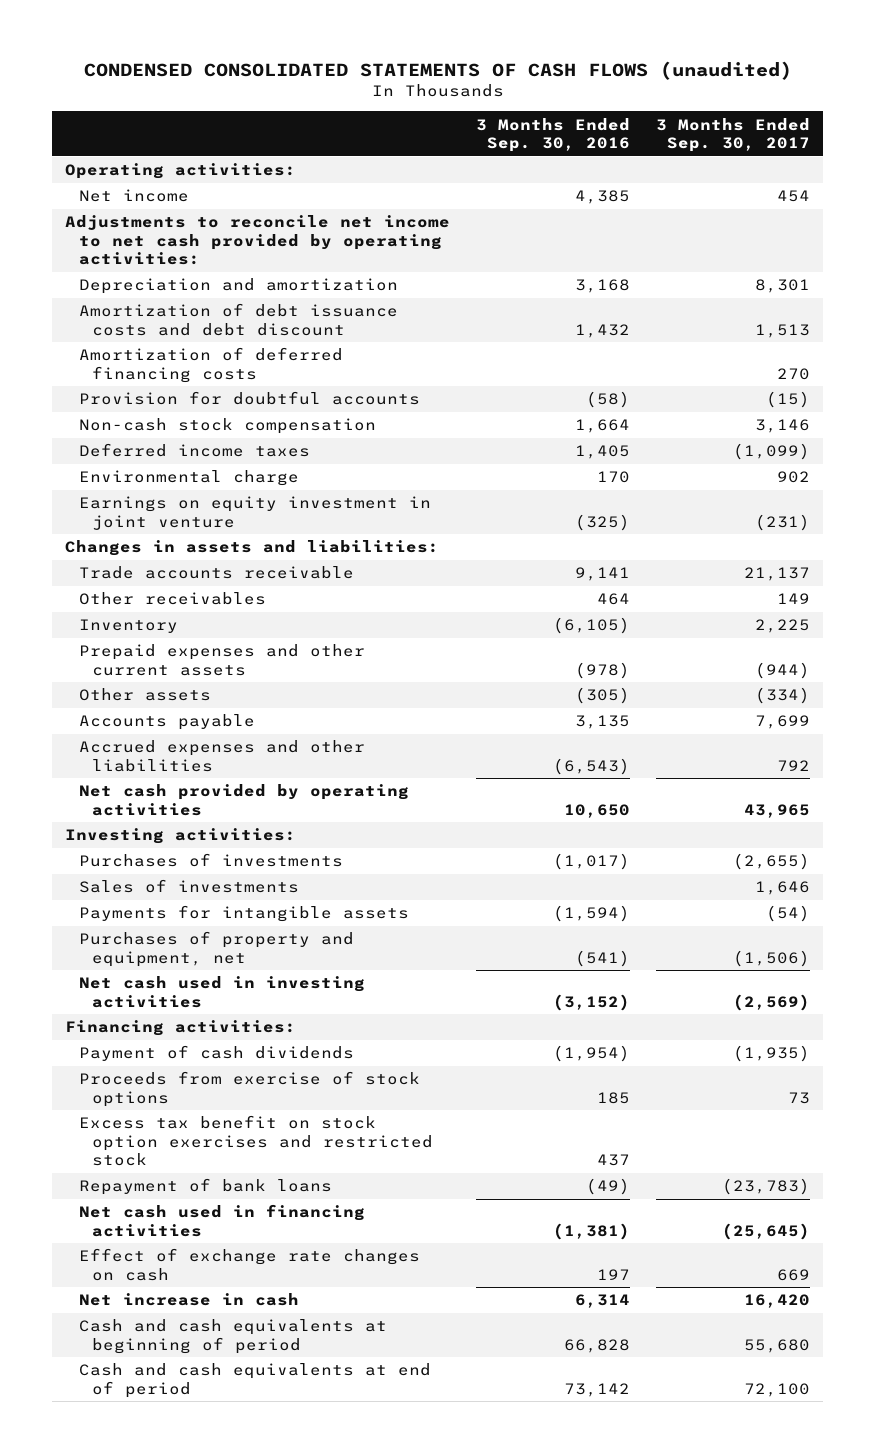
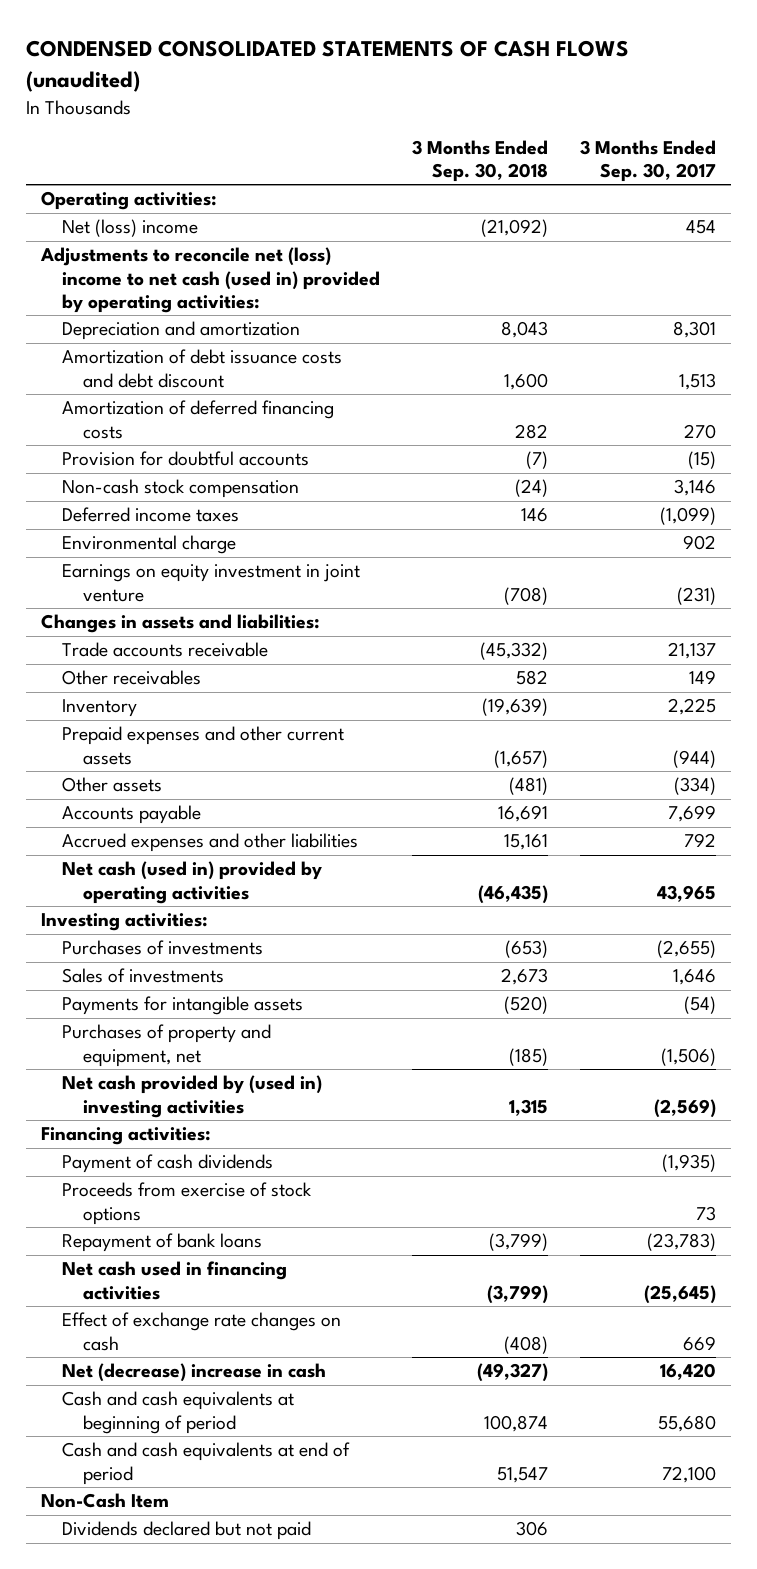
[476,117,631,153] 3 Months Ended Sep. 30, 2016 -> none
none -> [411,139,548,182] 3 Months Ended Sep. 30, 2018
[78,189,189,203] Net income -> [62,219,199,238] Net (loss) income
[65,215,451,266] Adjustments to reconcile net income to net cash provided by operating activities: -> [40,247,381,313] Adjustments to reconcile net (loss) income to net cash (used in) provided by operating activities:
[78,784,409,816] Net cash provided by operating activities -> [62,861,323,904] Net cash (used in) provided by operating activities
[78,976,365,1008] Net cash used in investing activities -> [62,1075,323,1118] Net cash provided by (used in) investing activities
[78,1115,434,1167] Excess tax benefit on stock option exercises and restricted stock -> none
[78,1293,299,1307] Net increase in cash -> [62,1363,327,1383] Net (decrease) increase in cash
none -> [41,1493,170,1509] Non-Cash Item
none -> [62,1521,312,1541] Dividends declared but not paid

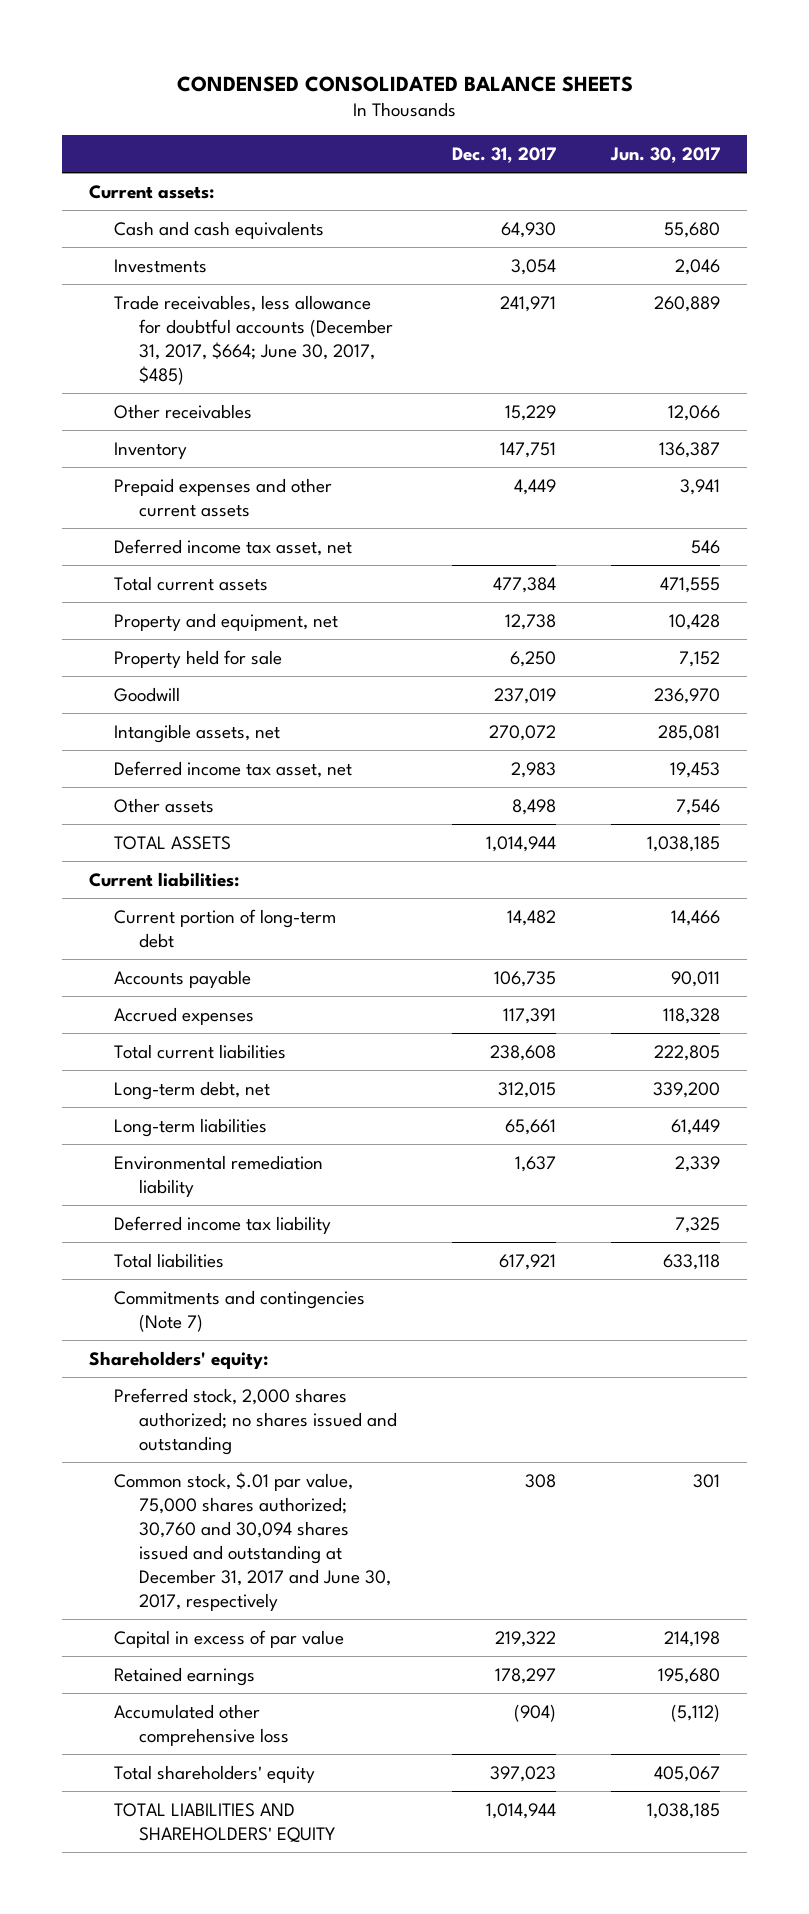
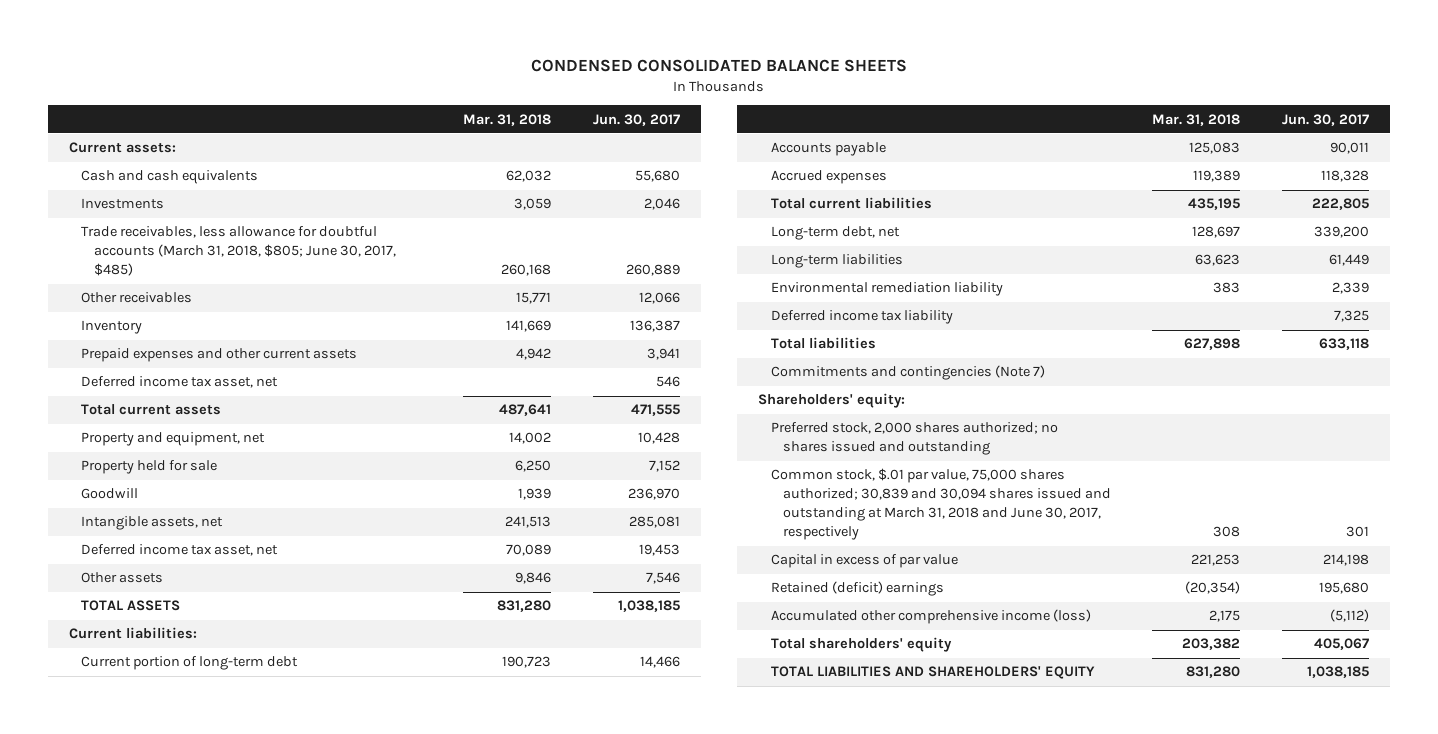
[452,147,557,164] Dec. 31, 2017 -> none
none -> [463,113,552,126] Mar. 31, 2018
[114,294,394,385] Trade receivables, less allowance for doubtful accounts (December 31, 2017, $664; June 30, 2017, $485) -> [81,226,396,277] Trade receivables, less allowance for doubtful accounts (March 31, 2018, $805; June 30, 2017, $485)
[114,1471,392,1611] Common stock, $.01 par value, 75,000 shares authorized; 30,760 and 30,094 shares issued and outstanding at December 31, 2017 and June 30, 2017, respectively -> [770,468,1111,541] Common stock, $.01 par value, 75,000 shares authorized; 30,839 and 30,094 shares issued and outstanding at March 31, 2018 and June 30, 2017, respectively
[114,1666,256,1686] Retained earnings -> [770,581,944,597] Retained (deficit) earnings
[114,1703,290,1746] Accumulated other comprehensive loss -> [770,609,1091,625] Accumulated other comprehensive income (loss)

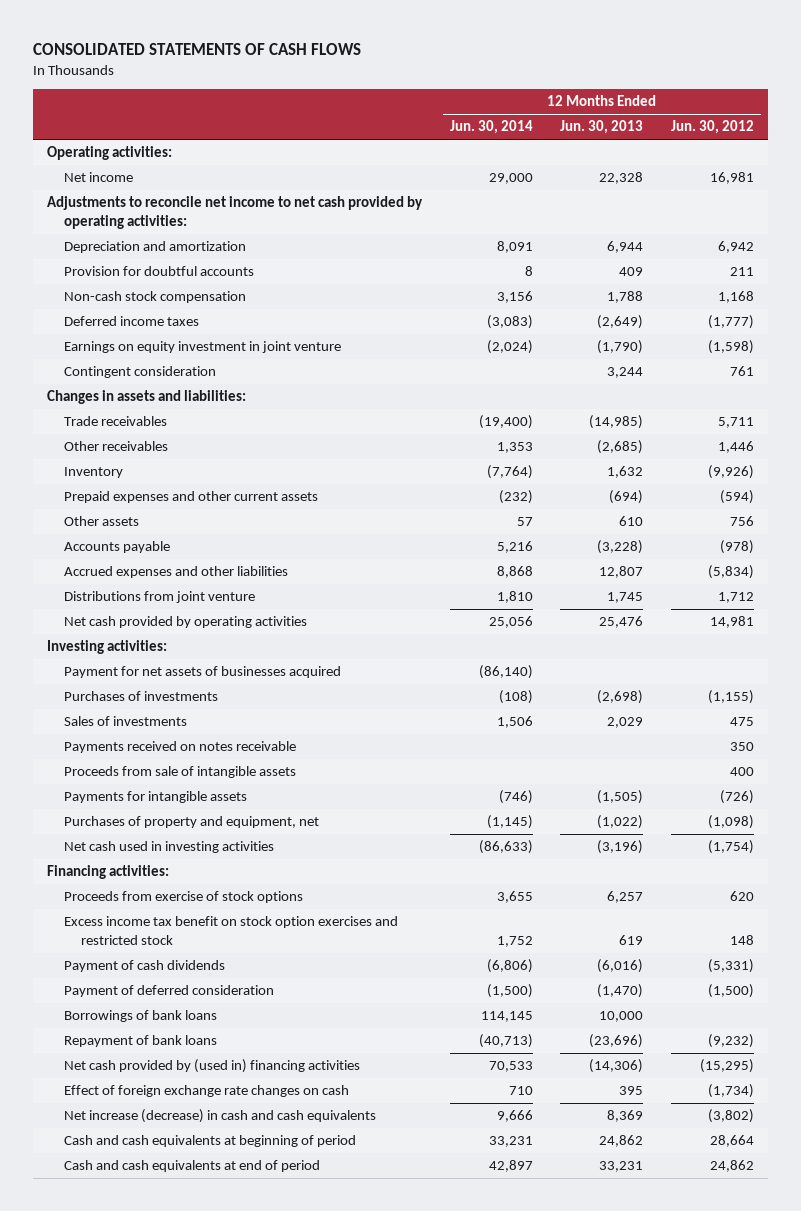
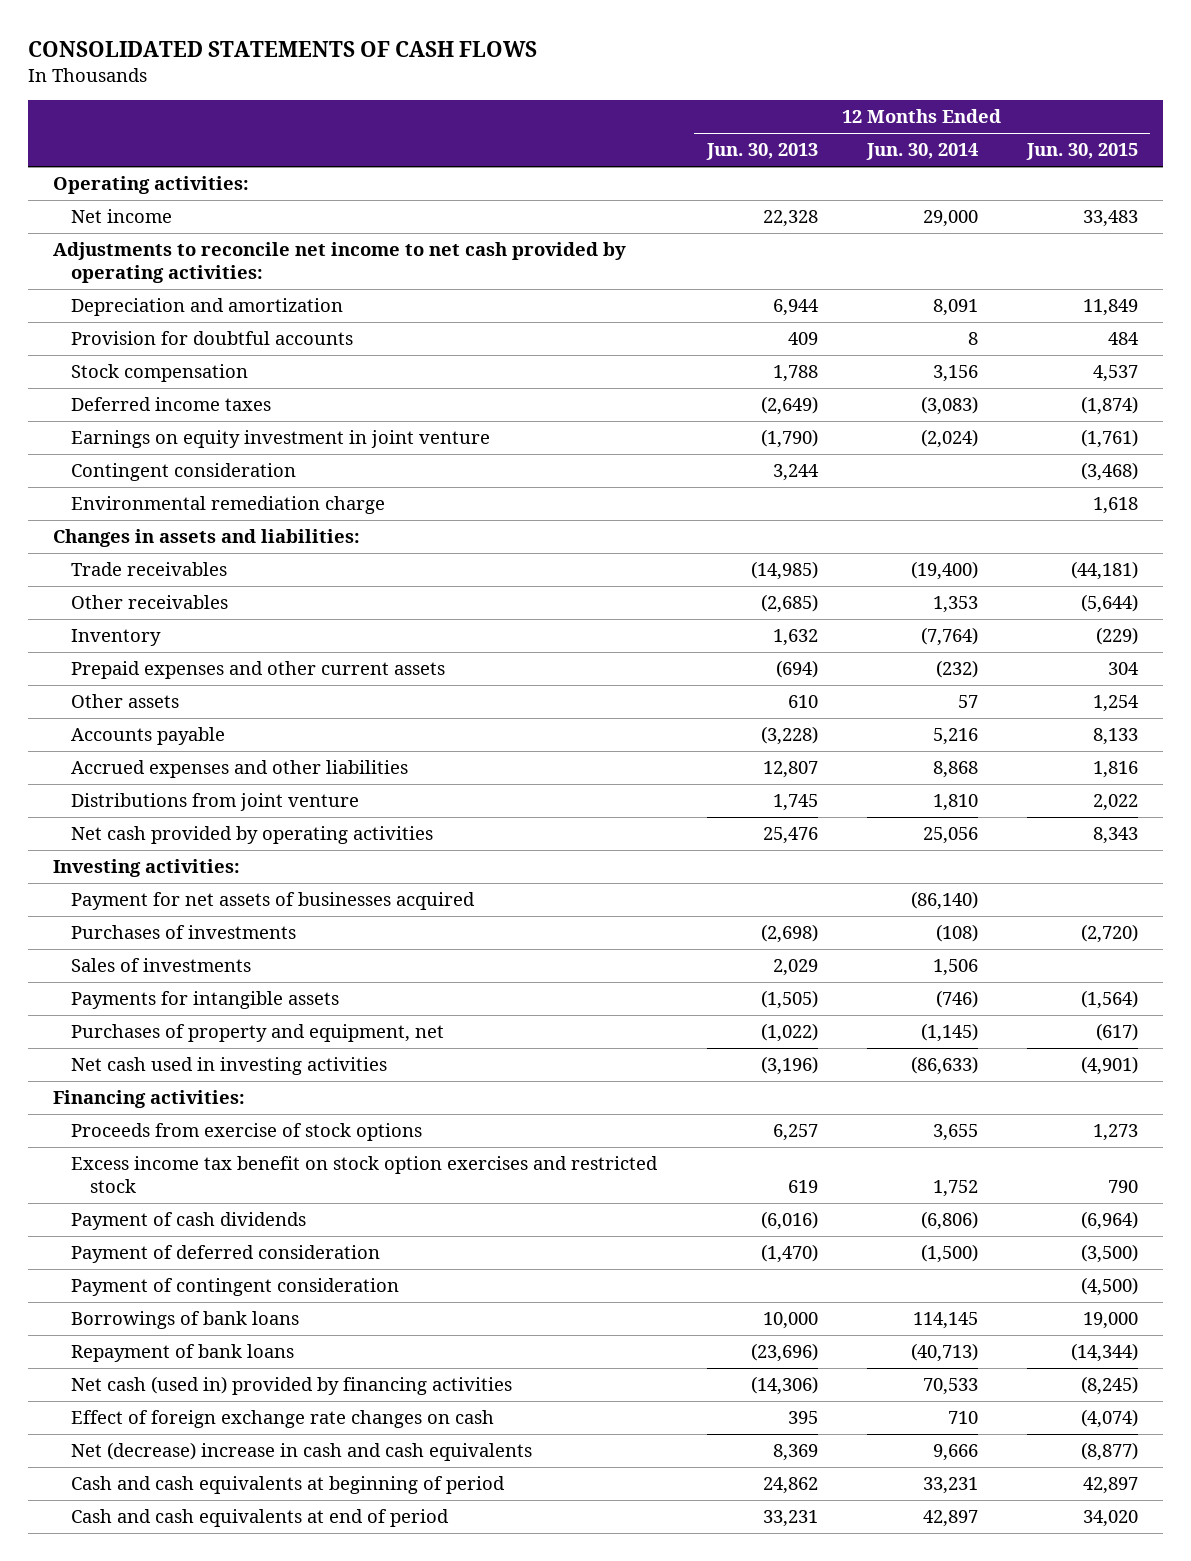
[670,120,754,135] Jun. 30, 2012 -> none
none -> [1026,143,1139,161] Jun. 30, 2015
[63,291,246,304] Non-cash stock compensation -> [71,364,249,383] Stock compensation
none -> [71,496,386,515] Environmental remediation charge
[63,741,296,754] Payments received on notes receivable -> none
[63,766,296,779] Proceeds from sale of intangible assets -> none
none -> [71,1278,400,1297] Payment of contingent consideration
[63,1059,360,1074] Net cash provided by (used in) financing activities -> [71,1376,513,1396] Net cash (used in) provided by financing activities
[63,1109,376,1124] Net increase (decrease) in cash and cash equivalents -> [71,1442,533,1462] Net (decrease) increase in cash and cash equivalents

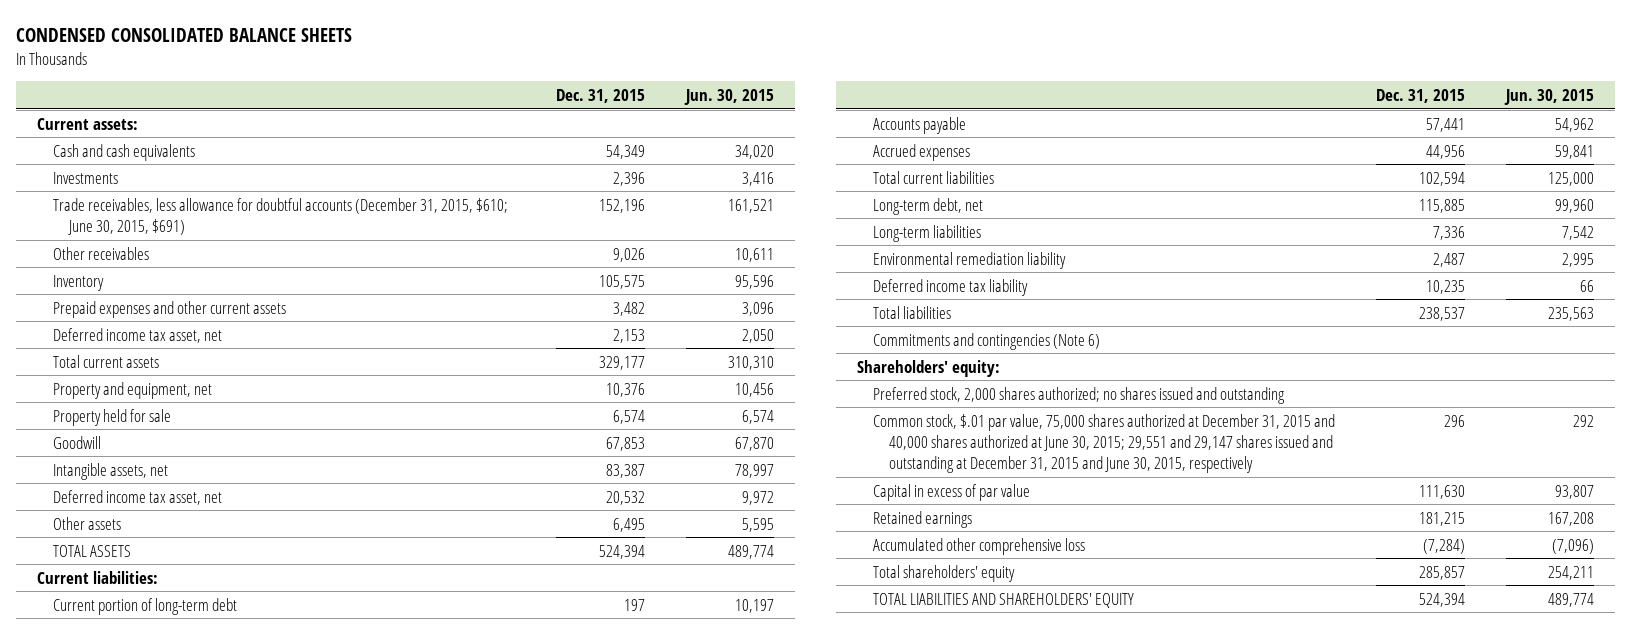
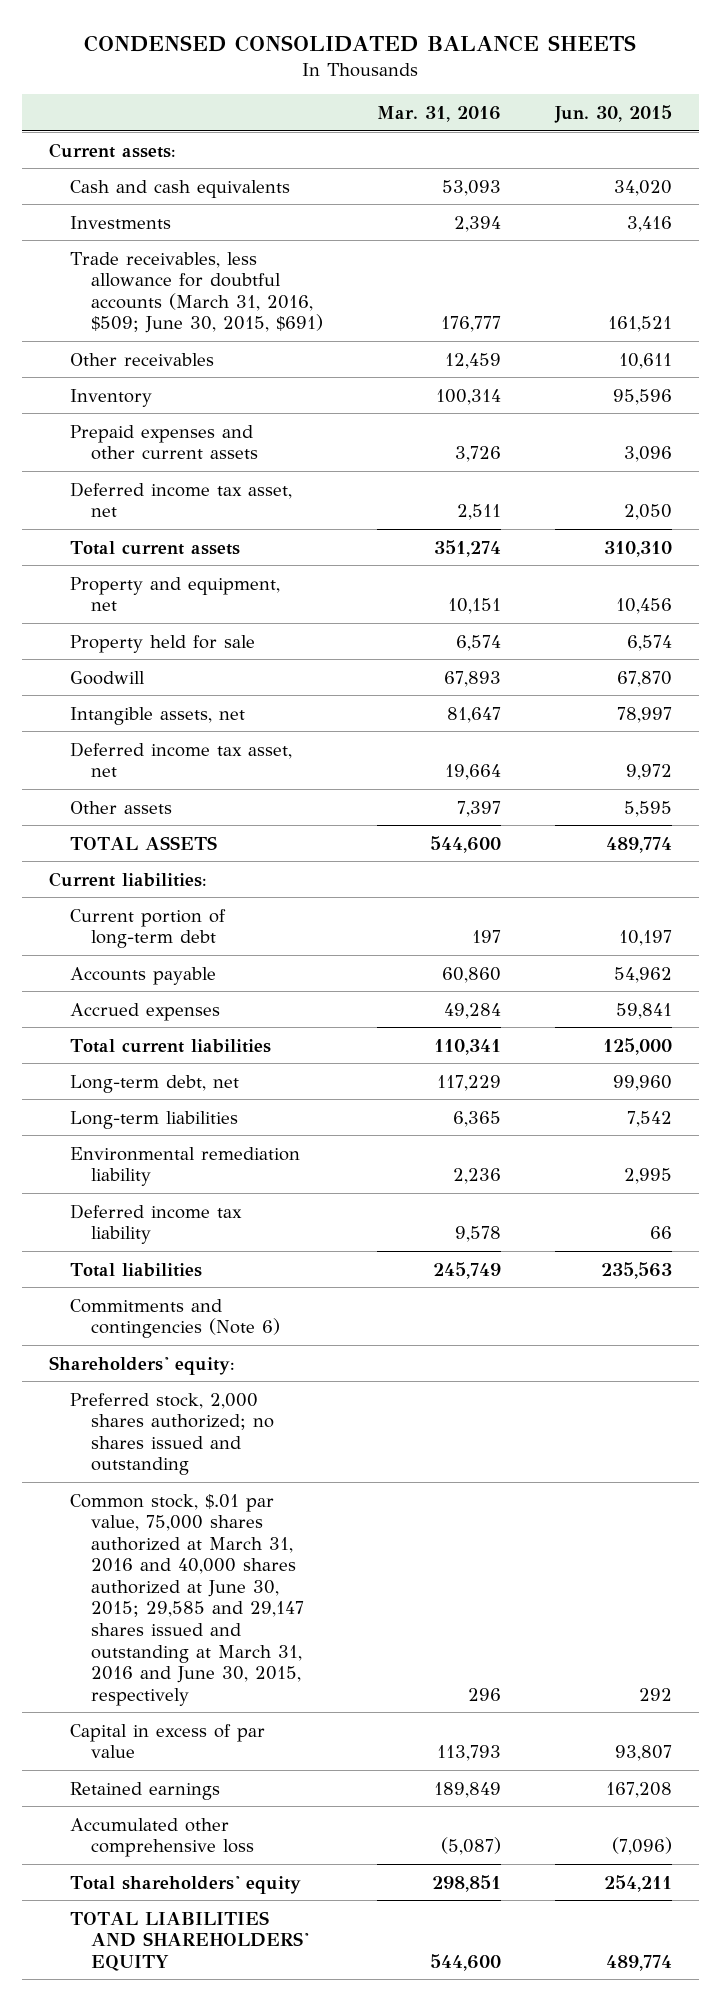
[556,88,646,103] Dec. 31, 2015 -> none
none -> [377,105,502,122] Mar. 31, 2016
[53,197,509,235] Trade receivables, less allowance for doubtful accounts (December 31, 2015, $610; June 30, 2015, $691) -> [70,251,324,334] Trade receivables, less allowance for doubtful accounts (March 31, 2016, $509; June 30, 2015, $691)
[873,413,1336,474] Common stock, $.01 par value, 75,000 shares authorized at December 31, 2015 and 40,000 shares authorized at June 30, 2015; 29,551 and 29,147 shares issued and outstanding at December 31, 2015 and June 30, 2015, respectively -> [70,1493,305,1706] Common stock, $.01 par value, 75,000 shares authorized at March 31, 2016 and 40,000 shares authorized at June 30, 2015; 29,585 and 29,147 shares issued and outstanding at March 31, 2016 and June 30, 2015, respectively

